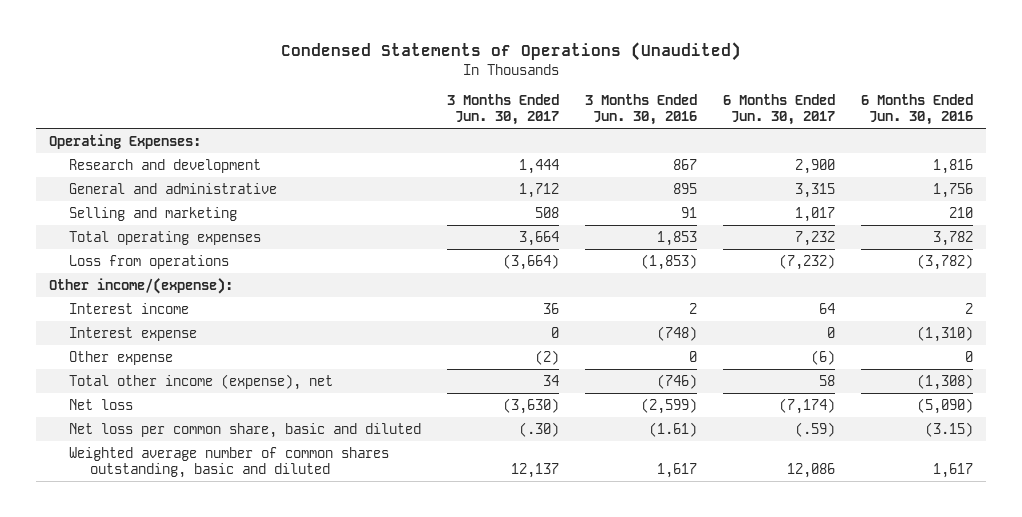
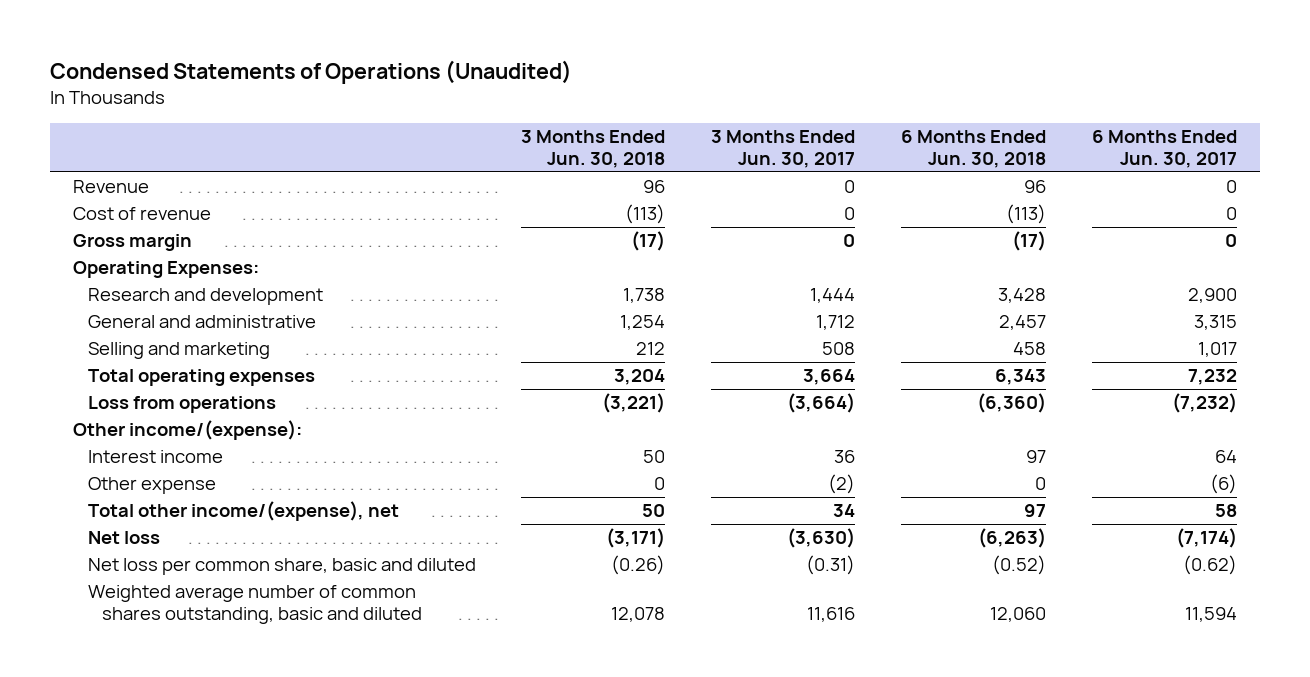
[585,93,698,125] 3 Months Ended Jun. 30, 2016 -> none
[861,93,974,125] 6 Months Ended Jun. 30, 2016 -> none
none -> [521,130,666,169] 3 Months Ended Jun. 30, 2018
none -> [900,130,1046,169] 6 Months Ended Jun. 30, 2018
none -> [73,180,150,194] Revenue
none -> [73,207,212,221] Cost of revenue
none -> [73,234,193,252] Gross margin
[69,326,198,341] Interest expense -> none
[69,373,334,390] Total other income (expense), net -> [87,501,399,522] Total other income/(expense), net
[519,421,560,437] (.30) -> [806,555,856,576] (0.31)
[795,421,836,437] (.59) -> [1182,555,1237,576] (0.62)
[511,462,560,478] 12,137 -> [807,607,856,623] 11,616
[787,462,836,478] 12,086 -> [1184,607,1237,623] 11,594

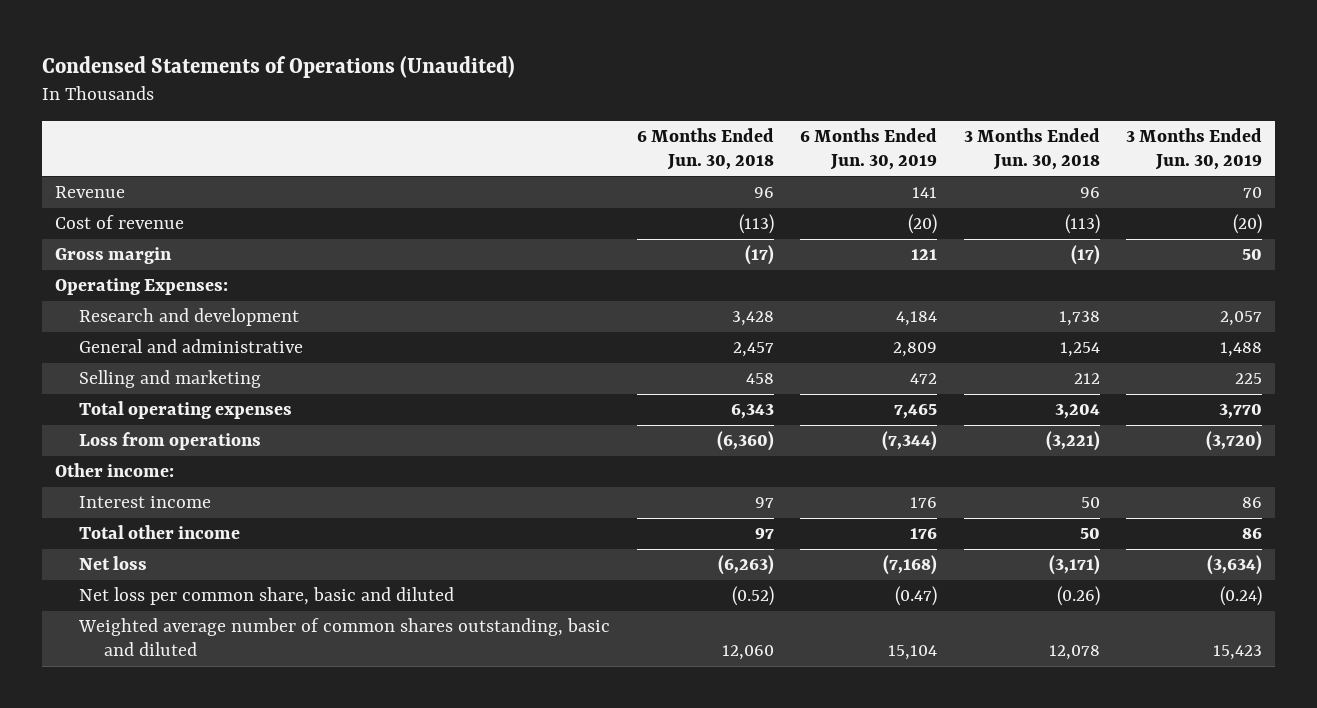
[711,130,856,169] 3 Months Ended Jun. 30, 2017 -> none
[1091,130,1237,169] 6 Months Ended Jun. 30, 2017 -> none
none -> [800,127,938,170] 6 Months Ended Jun. 30, 2019
none -> [1125,127,1262,170] 3 Months Ended Jun. 30, 2019
[73,420,303,441] Other income/(expense): -> [54,463,174,478] Other income:
[87,477,216,495] Other expense -> none
[87,501,399,522] Total other income/(expense), net -> [79,525,241,540] Total other income

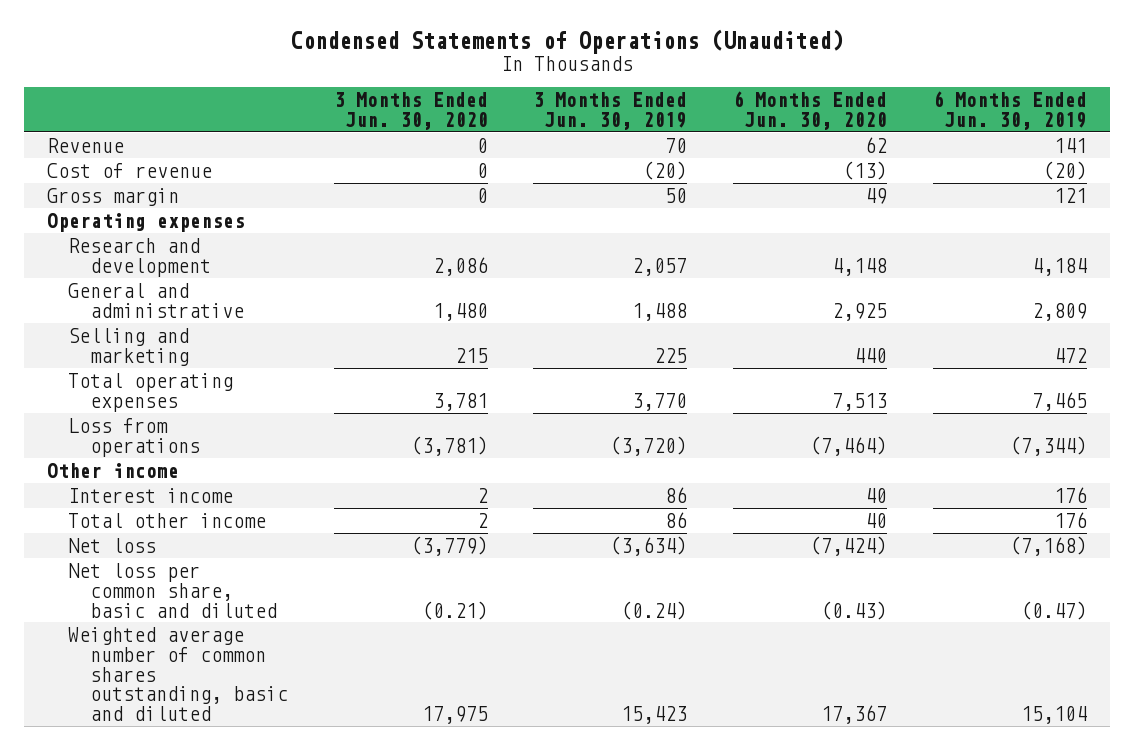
[636,127,774,170] 6 Months Ended Jun. 30, 2018 -> none
[963,127,1100,170] 3 Months Ended Jun. 30, 2018 -> none
none -> [333,92,488,130] 3 Months Ended Jun. 30, 2020
none -> [732,91,887,130] 6 Months Ended Jun. 30, 2020
[54,278,228,296] Operating Expenses: -> [46,212,245,232] Operating expenses
[54,463,174,478] Other income: -> [46,462,179,478] Other income

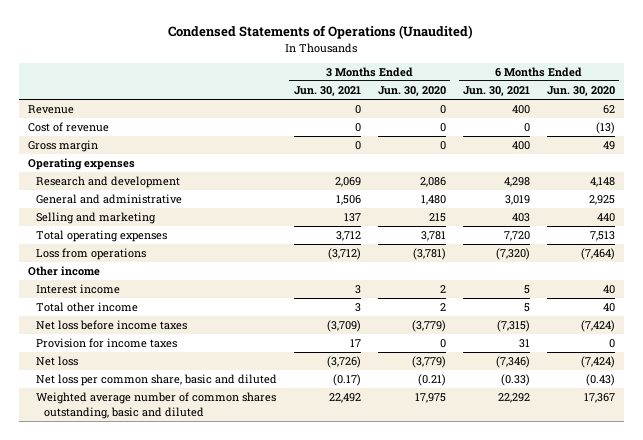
[533,92,688,130] 3 Months Ended Jun. 30, 2019 -> none
[932,91,1087,130] 6 Months Ended Jun. 30, 2019 -> none
none -> [293,85,361,96] Jun. 30, 2021
none -> [462,85,530,96] Jun. 30, 2021
none -> [35,320,187,331] Net loss before income taxes
none -> [35,338,177,349] Provision for income taxes

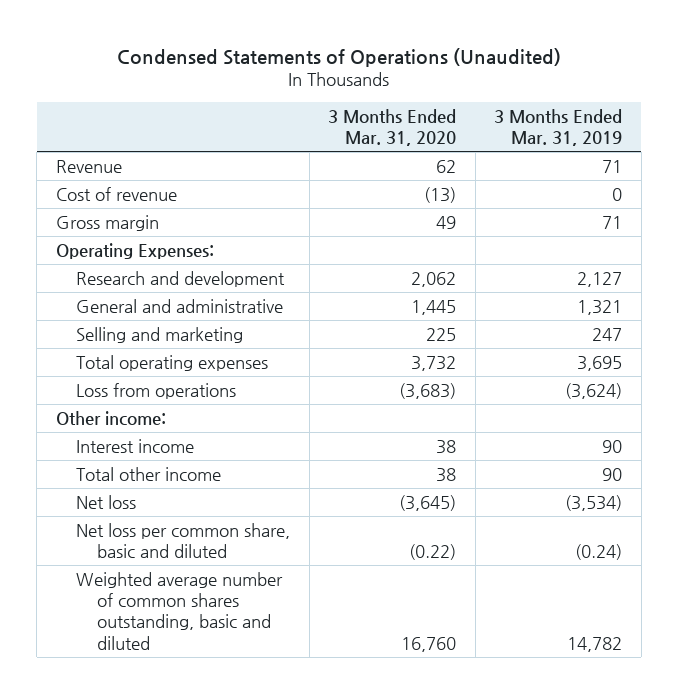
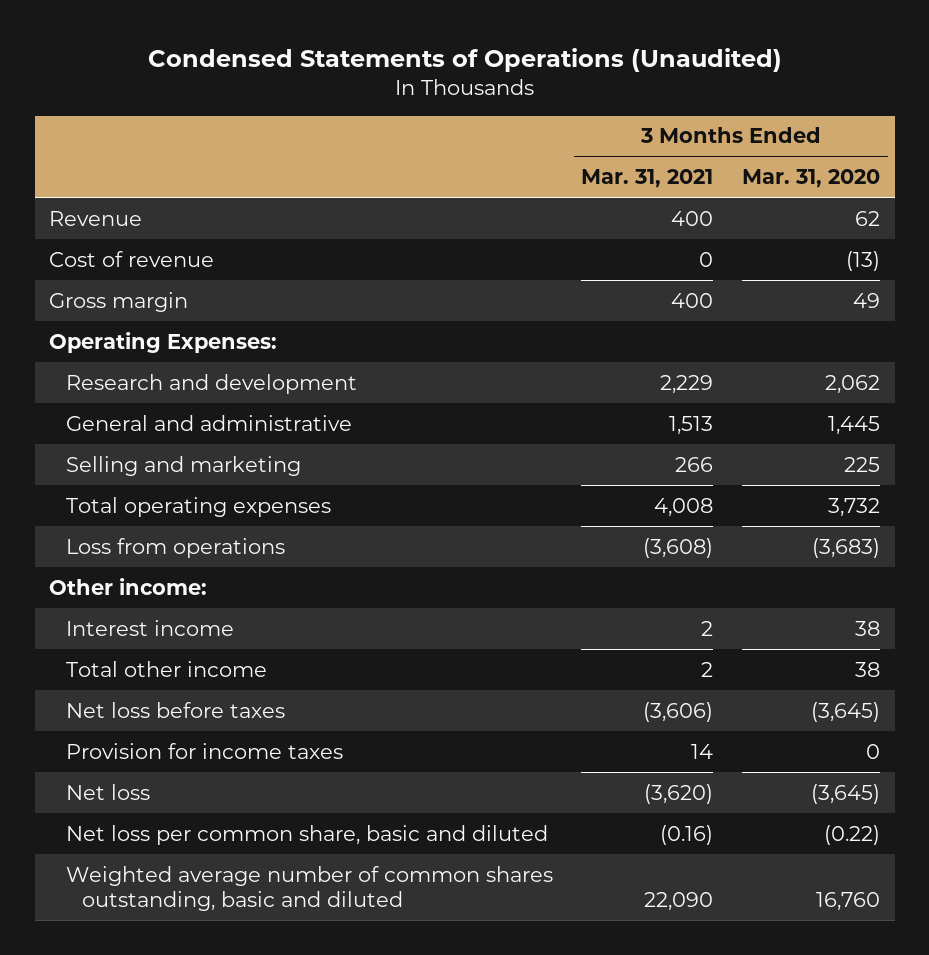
[494,108,623,147] 3 Months Ended Mar. 31, 2019 -> none
none -> [581,169,714,189] Mar. 31, 2021
none -> [65,701,285,718] Net loss before taxes
none -> [65,742,343,759] Provision for income taxes

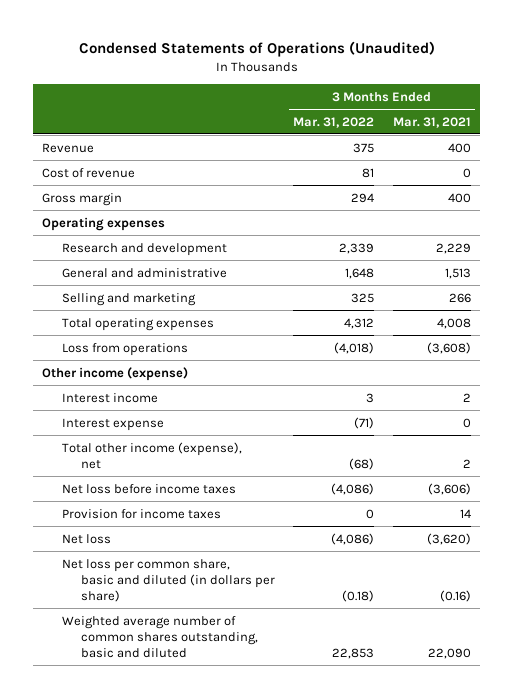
[742,169,881,189] Mar. 31, 2020 -> none
none -> [293,116,375,128] Mar. 31, 2022
[49,331,278,353] Operating Expenses: -> [42,216,166,231] Operating expenses
[49,577,208,595] Other income: -> [42,366,189,381] Other income (expense)
none -> [61,417,164,431] Interest expense
[65,660,267,677] Total other income -> [61,441,242,469] Total other income (expense), net
[65,701,285,718] Net loss before taxes -> [61,483,236,494] Net loss before income taxes
[65,824,548,845] Net loss per common share, basic and diluted -> [61,558,275,602] Net loss per common share, basic and diluted (in dollars per share)

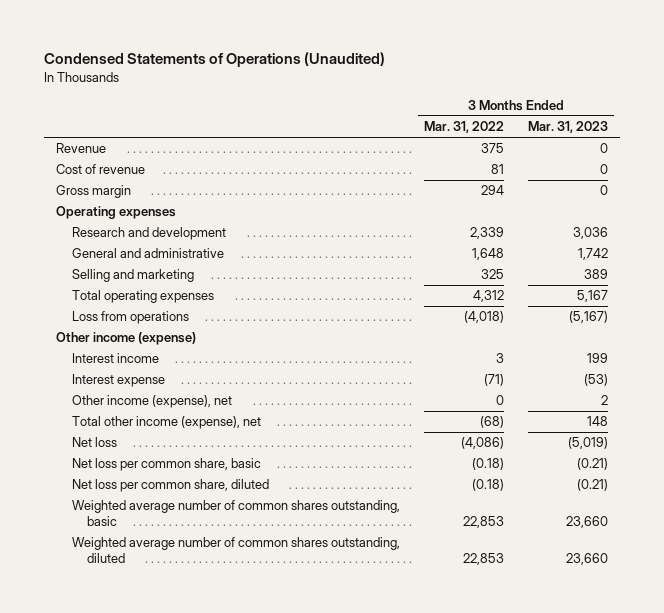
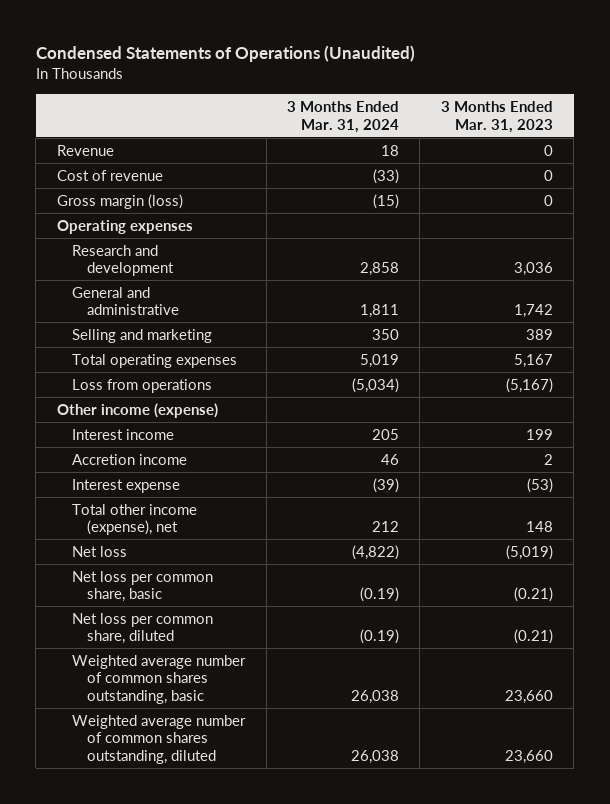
[423,121,504,134] Mar. 31, 2022 -> none
none -> [286,101,399,133] 3 Months Ended Mar. 31, 2024
[56,185,132,199] Gross margin -> [56,193,183,209] Gross margin (loss)
none -> [72,453,188,465] Accretion income
[71,395,232,409] Other income (expense), net -> none

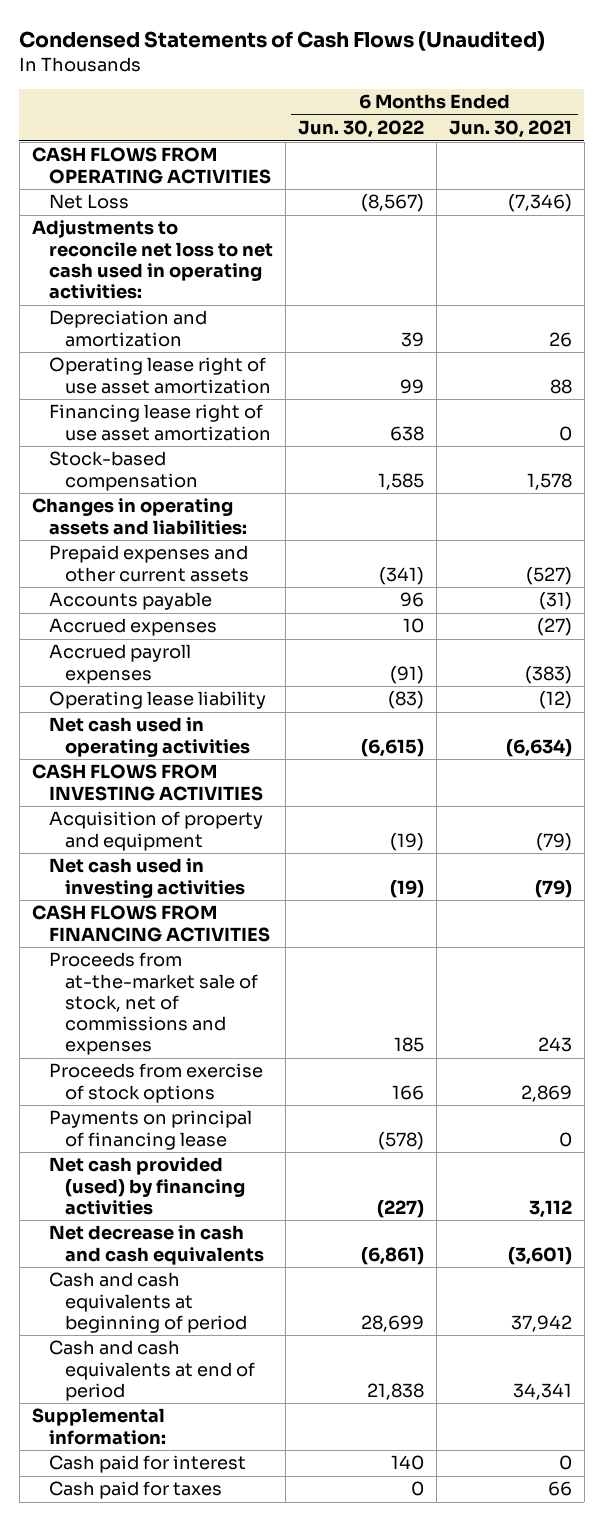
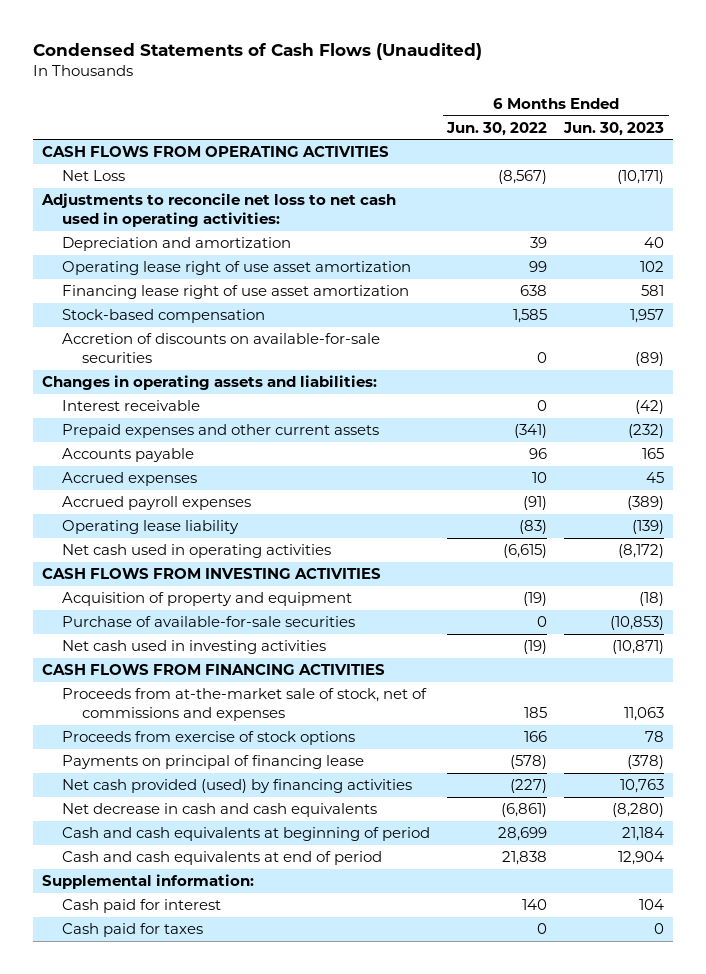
[448,120,572,139] Jun. 30, 2021 -> none
none -> [563,121,665,136] Jun. 30, 2023
none -> [61,333,380,363] Accretion of discounts on available-for-sale securities
none -> [61,400,200,412] Interest receivable
none -> [61,616,355,628] Purchase of available-for-sale securities

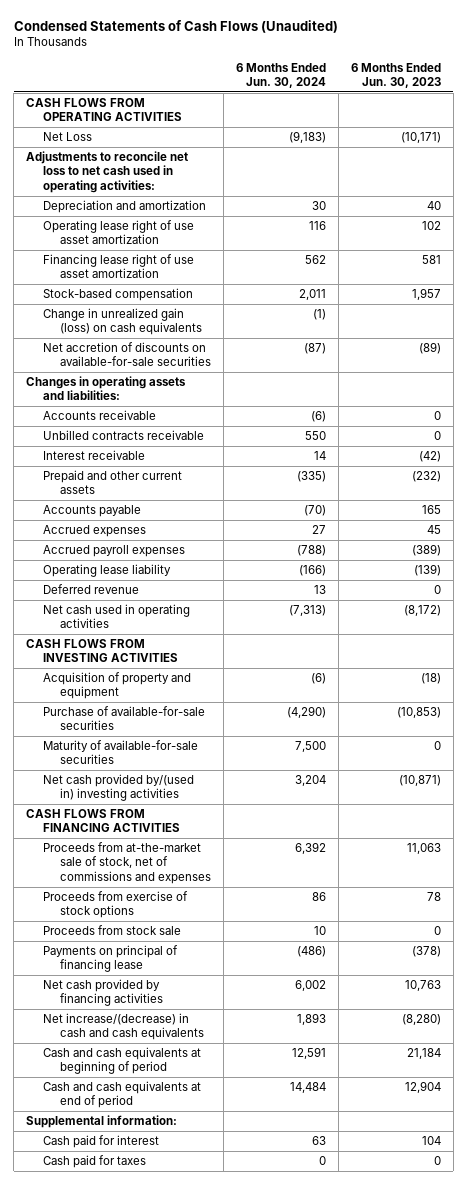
[445,121,547,136] Jun. 30, 2022 -> none
none -> [235,62,326,88] 6 Months Ended Jun. 30, 2024
none -> [42,308,202,336] Change in unrealized gain (loss) on cash equivalents
[61,333,380,363] Accretion of discounts on available-for-sale securities -> [42,342,211,367] Net accretion of discounts on available-for-sale securities
none -> [42,410,156,421] Accounts receivable
none -> [42,430,204,441] Unbilled contracts receivable
[61,424,379,439] Prepaid expenses and other current assets -> [42,470,182,495] Prepaid and other current assets
none -> [42,584,139,595] Deferred revenue
none -> [42,740,198,765] Maturity of available-for-sale securities
[61,640,326,655] Net cash used in investing activities -> [42,774,194,802] Net cash provided by/(used in) investing activities
none -> [42,925,181,936] Proceeds from stock sale
[61,779,412,794] Net cash provided (used) by financing activities -> [42,979,163,1007] Net cash provided by financing activities
[61,803,377,818] Net decrease in cash and cash equivalents -> [42,1013,204,1041] Net increase/(decrease) in cash and cash equivalents

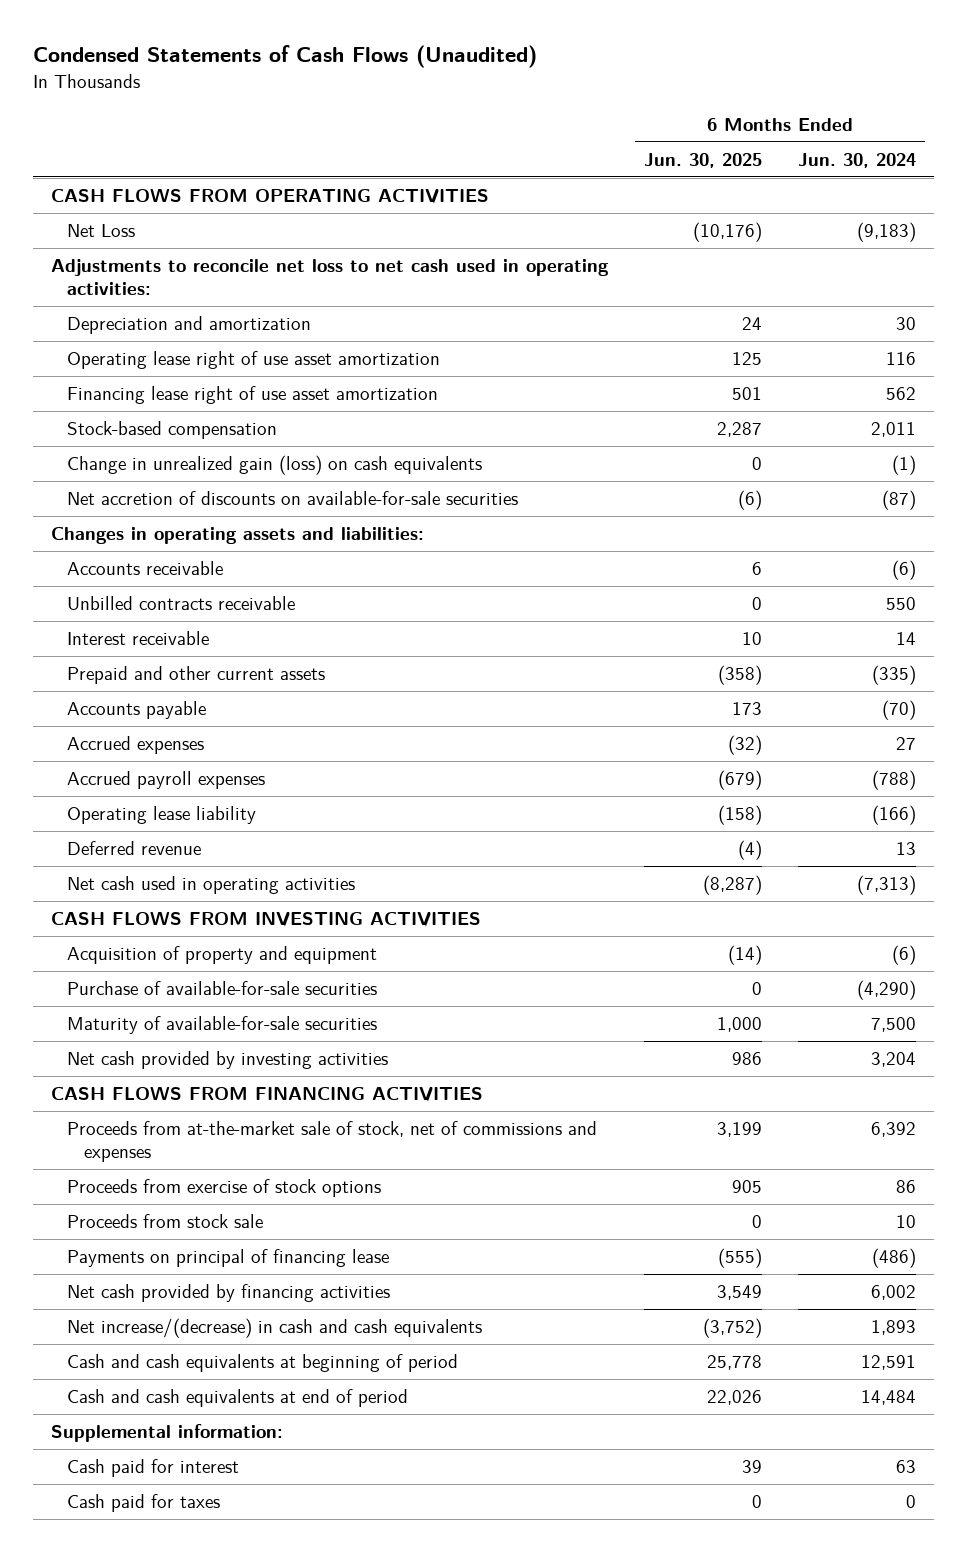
[350,62,441,88] 6 Months Ended Jun. 30, 2023 -> none
none -> [644,152,763,168] Jun. 30, 2025
[42,774,194,802] Net cash provided by/(used in) investing activities -> [67,1051,389,1070] Net cash provided by investing activities

